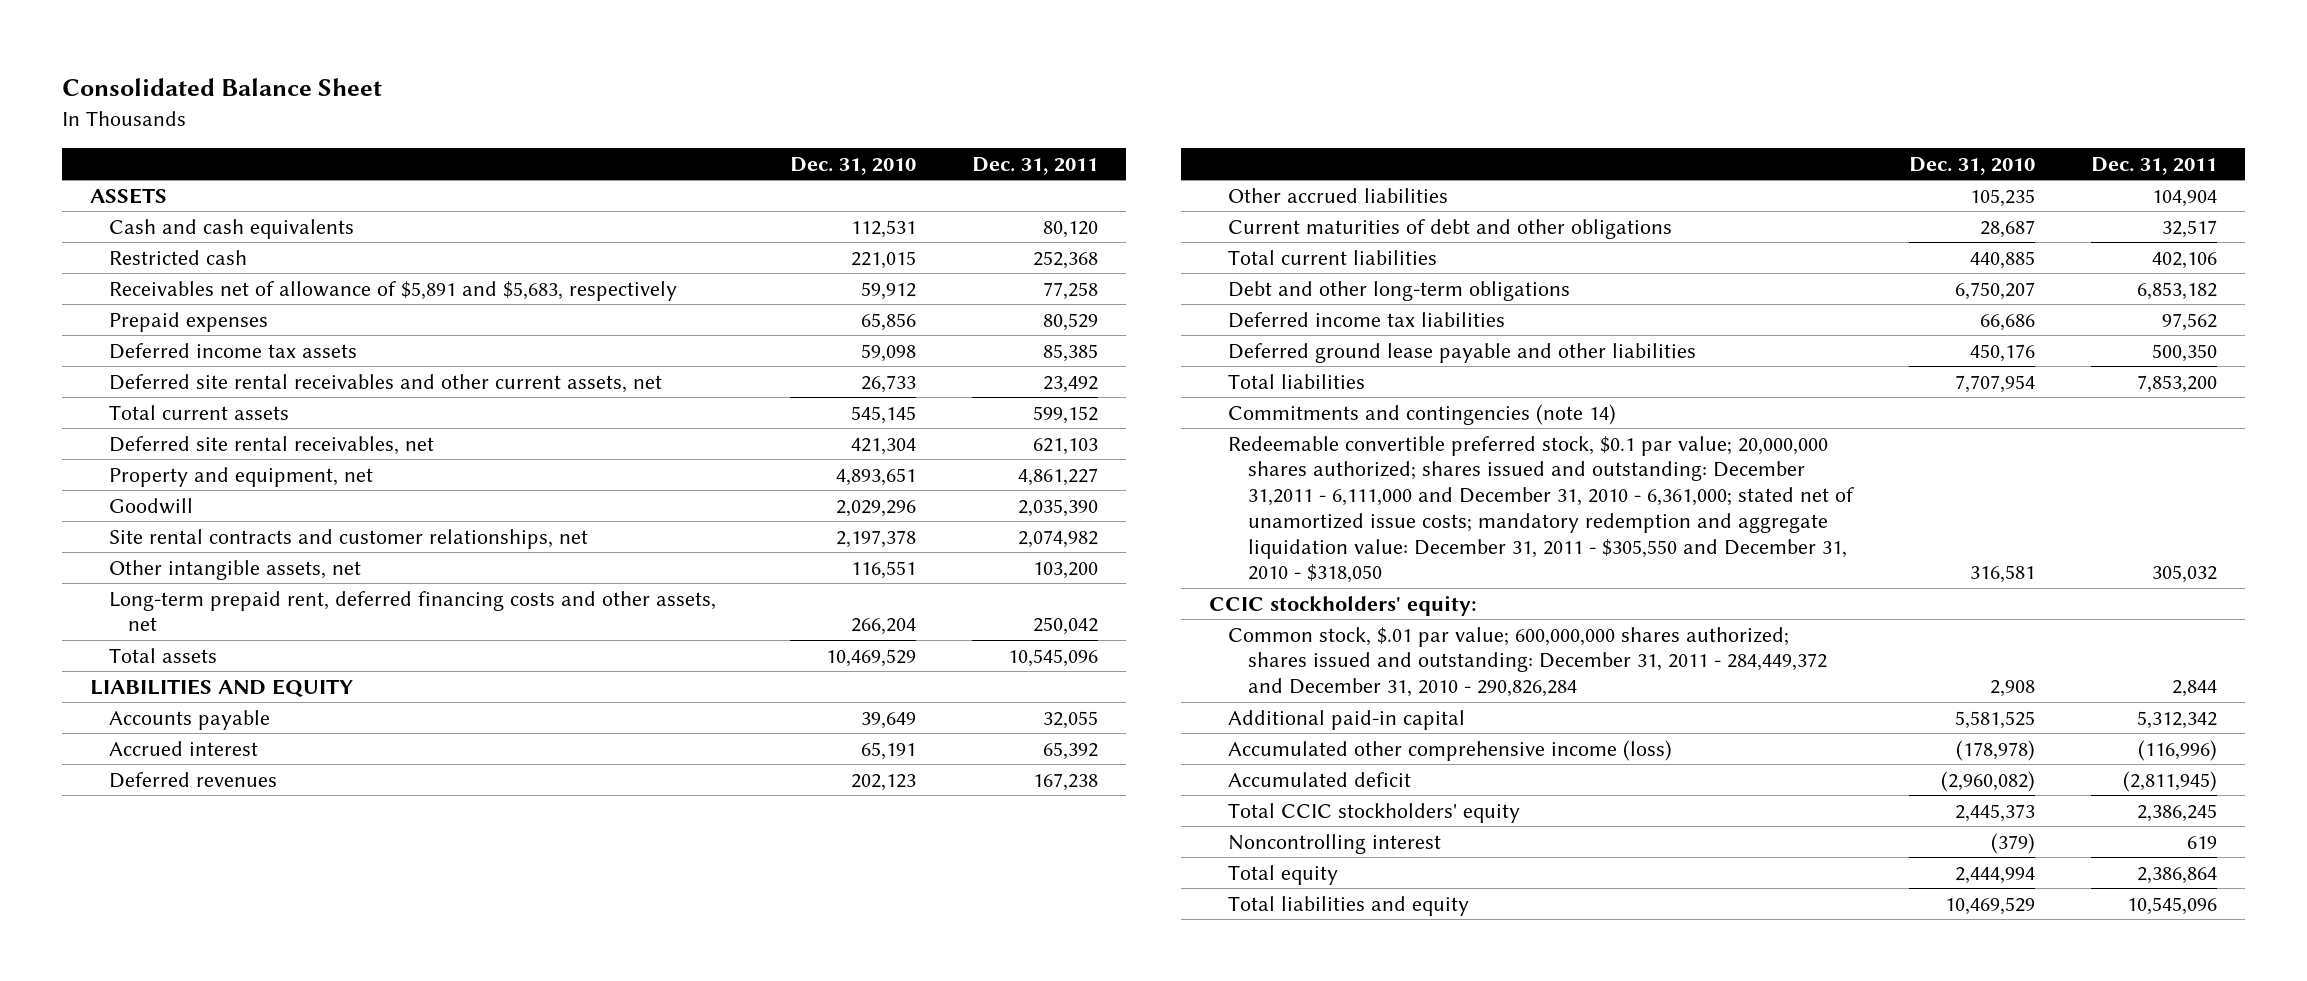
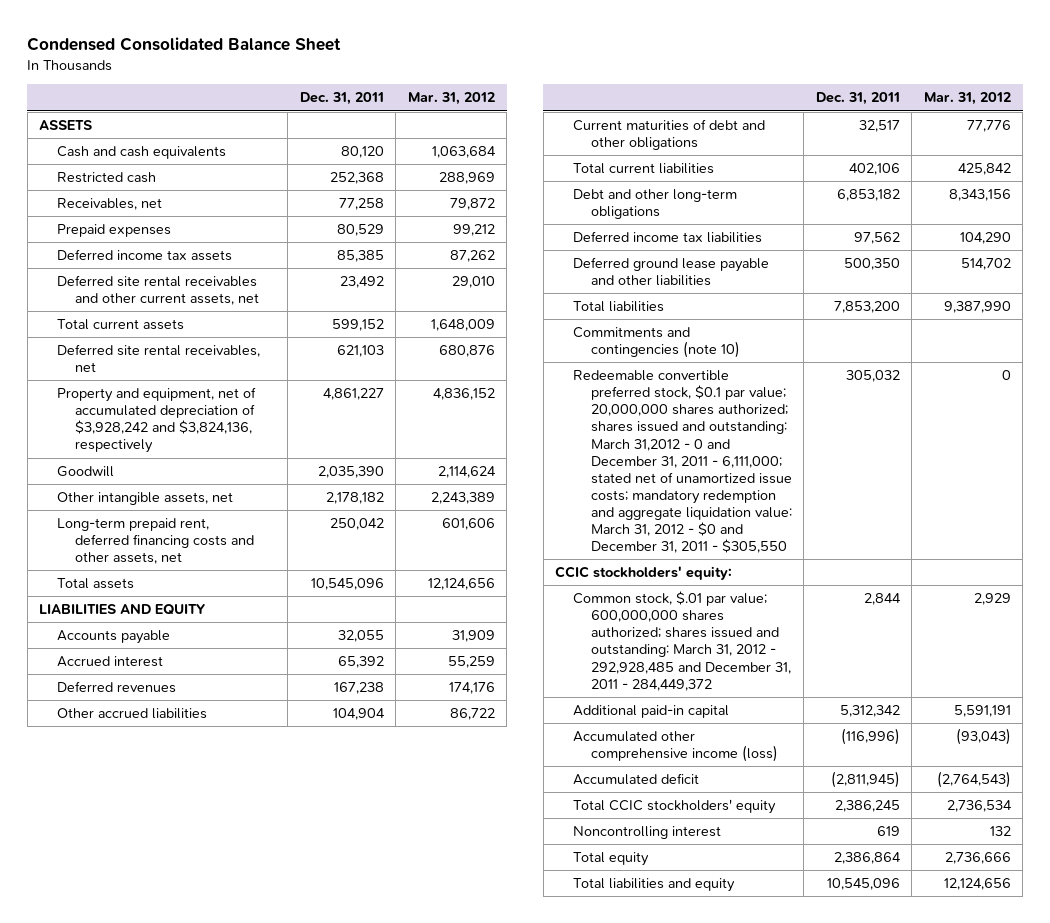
[62,78,383,97] Consolidated Balance Sheet -> [27,36,342,51] Condensed Consolidated Balance Sheet
[789,156,916,175] Dec. 31, 2010 -> none
none -> [407,92,495,106] Mar. 31, 2012
[109,280,678,301] Receivables net of allowance of $5,891 and $5,683, respectively -> [56,198,162,211] Receivables, net
[109,466,374,487] Property and equipment, net -> [56,387,256,454] Property and equipment, net of accumulated depreciation of $3,928,242 and $3,824,136, respectively
[109,528,589,549] Site rental contracts and customer relationships, net -> none
[1032,561,1098,579] 103,200 -> [325,492,384,505] 2,178,182
[1228,403,1617,425] Commitments and contingencies (note 14) -> [572,327,740,359] Commitments and contingencies (note 10)
[1228,435,1854,584] Redeemable convertible preferred stock, $0.1 par value; 20,000,000 shares authorized; shares issued and outstanding: December 31,2011 - 6,111,000 and December 31, 2010 - 6,361,000; stated net of unamortized issue costs; mandatory redemption and aggregate liquidation value: December 31, 2011 - $305,550 and December 31, 2010 - $318,050 -> [572,370,792,554] Redeemable convertible preferred stock, $0.1 par value; 20,000,000 shares authorized; shares issued and outstanding: March 31,2012 - 0 and December 31, 2011 - 6,111,000; stated net of unamortized issue costs; mandatory redemption and aggregate liquidation value: March 31, 2012 - $0 and December 31, 2011 - $305,550
[1228,626,1827,698] Common stock, $.01 par value; 600,000,000 shares authorized; shares issued and outstanding: December 31, 2011 - 284,449,372 and December 31, 2010 - 290,826,284 -> [572,591,791,691] Common stock, $.01 par value; 600,000,000 shares authorized; shares issued and outstanding: March 31, 2012 - 292,928,485 and December 31, 2011 - 284,449,372

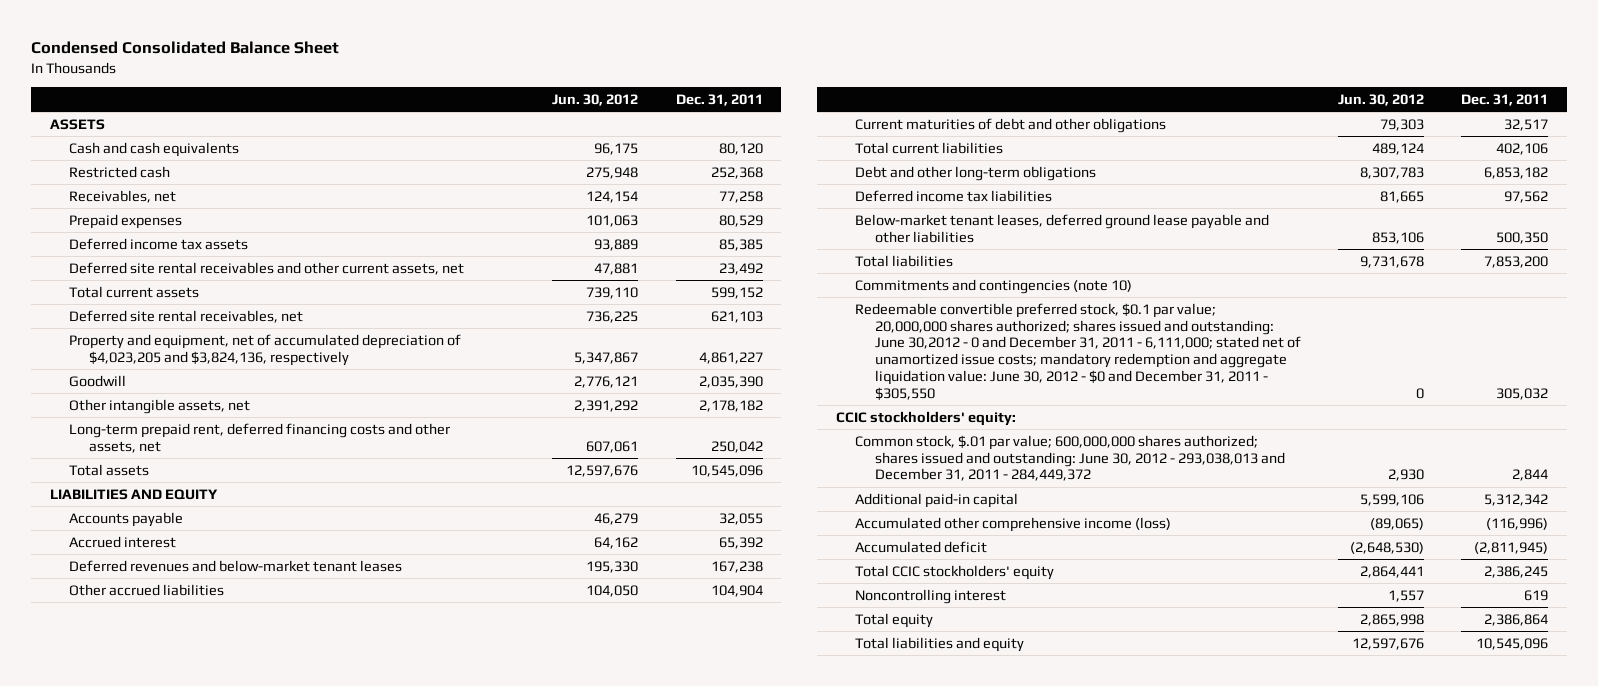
[407,92,495,106] Mar. 31, 2012 -> none
none -> [552,93,639,106] Jun. 30, 2012
[56,387,256,454] Property and equipment, net of accumulated depreciation of $3,928,242 and $3,824,136, respectively -> [69,333,462,366] Property and equipment, net of accumulated depreciation of $4,023,205 and $3,824,136, respectively
[56,681,176,694] Deferred revenues -> [69,559,403,572] Deferred revenues and below-market tenant leases
[572,257,769,287] Deferred ground lease payable and other liabilities -> [855,213,1270,243] Below-market tenant leases, deferred ground lease payable and other liabilities
[572,370,792,554] Redeemable convertible preferred stock, $0.1 par value; 20,000,000 shares authorized; shares issued and outstanding: March 31,2012 - 0 and December 31, 2011 - 6,111,000; stated net of unamortized issue costs; mandatory redemption and aggregate liquidation value: March 31, 2012 - $0 and December 31, 2011 - $305,550 -> [855,302,1302,401] Redeemable convertible preferred stock, $0.1 par value; 20,000,000 shares authorized; shares issued and outstanding: June 30,2012 - 0 and December 31, 2011 - 6,111,000; stated net of unamortized issue costs; mandatory redemption and aggregate liquidation value: June 30, 2012 - $0 and December 31, 2011 - $305,550
[572,591,791,691] Common stock, $.01 par value; 600,000,000 shares authorized; shares issued and outstanding: March 31, 2012 - 292,928,485 and December 31, 2011 - 284,449,372 -> [855,434,1286,482] Common stock, $.01 par value; 600,000,000 shares authorized; shares issued and outstanding: June 30, 2012 - 293,038,013 and December 31, 2011 - 284,449,372

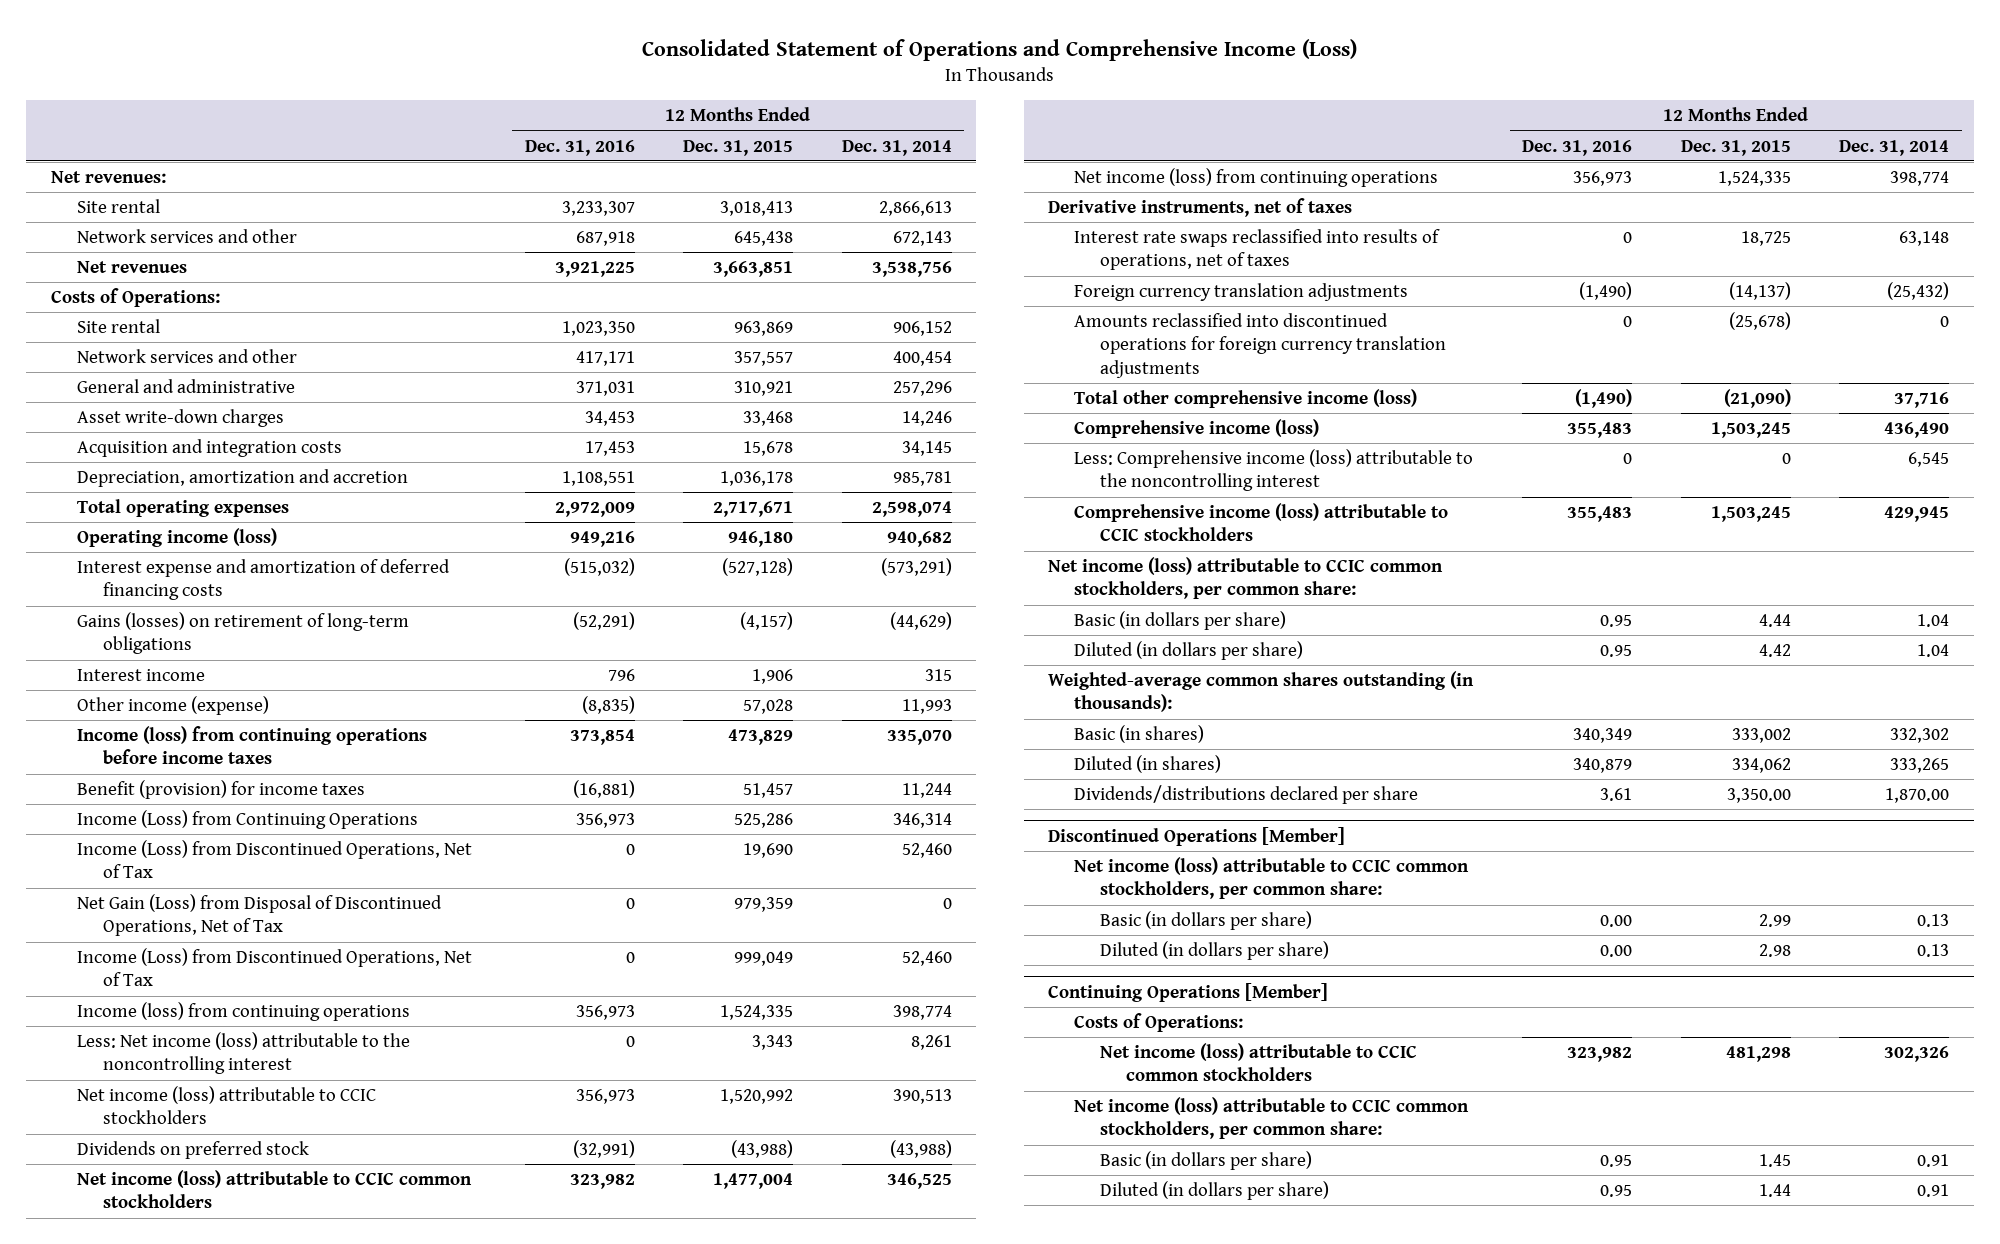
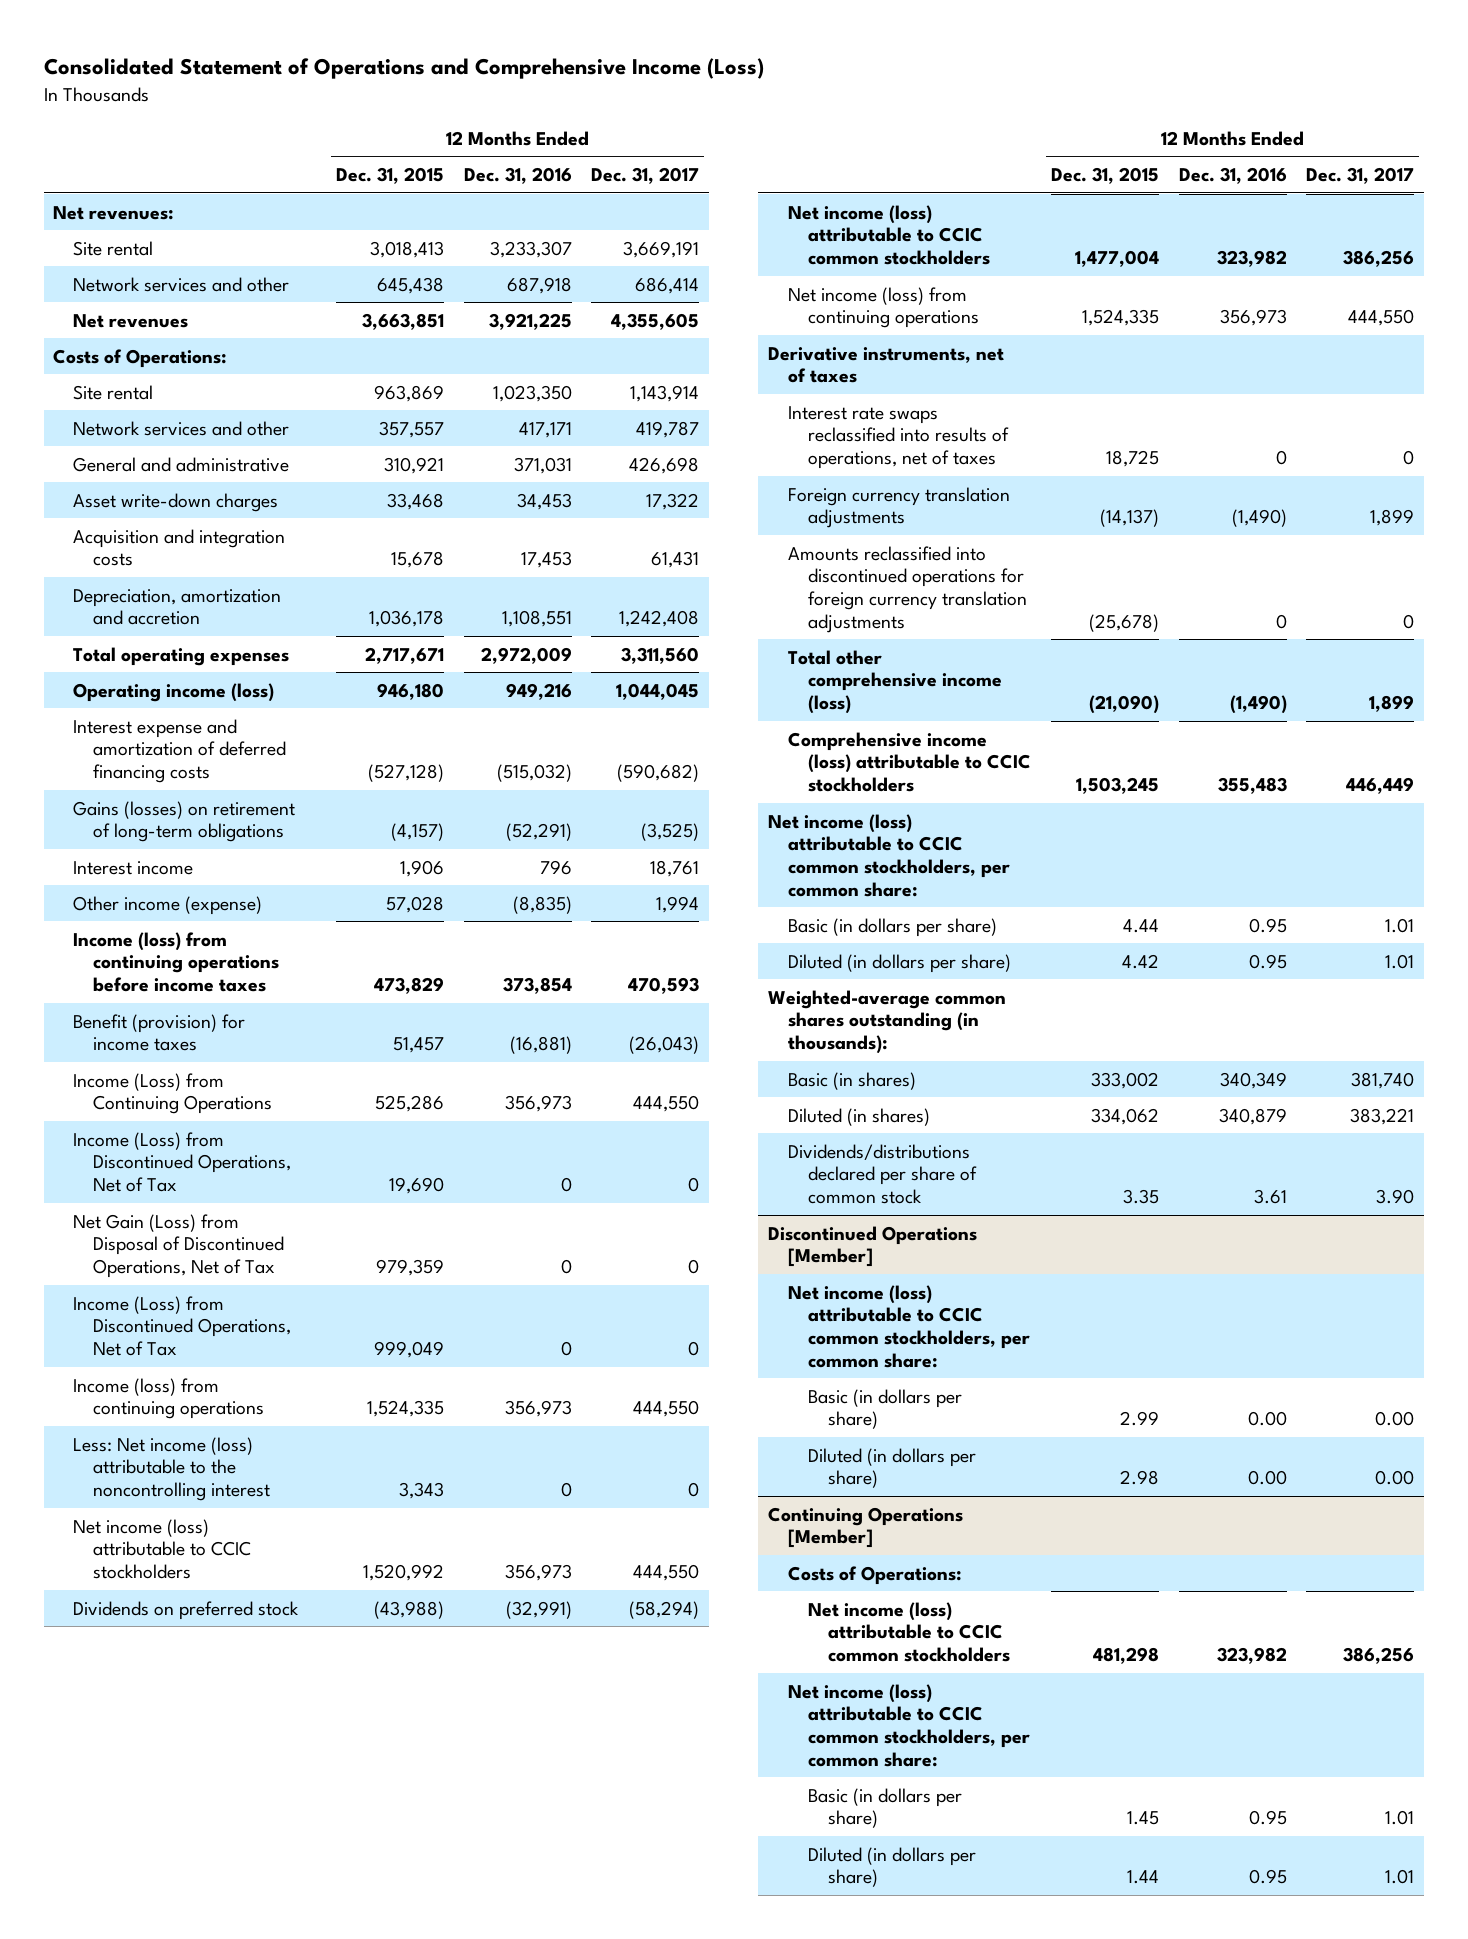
[842,139,953,156] Dec. 31, 2014 -> none
none -> [591,167,700,185] Dec. 31, 2017
[1074,418,1320,438] Comprehensive income (loss) -> none
[1074,448,1474,492] Less: Comprehensive income (loss) attributable to the noncontrolling interest -> none
[1074,784,1419,804] Dividends/distributions declared per share -> [788,1143,977,1204] Dividends/distributions declared per share of common stock
[1726,787,1791,803] 3,350.00 -> [1122,1188,1159,1204] 3.35

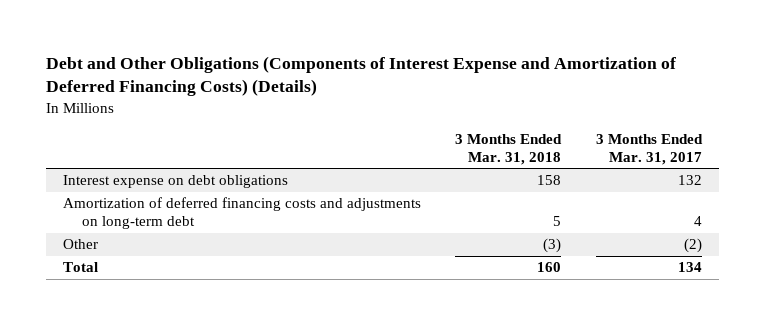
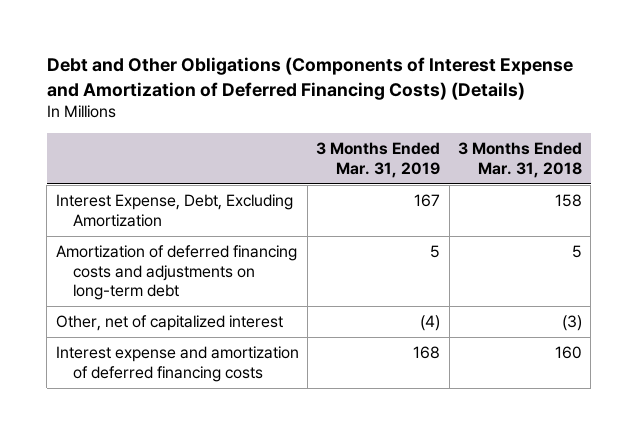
[595,133,703,165] 3 Months Ended Mar. 31, 2017 -> none
none -> [316,142,441,178] 3 Months Ended Mar. 31, 2019
[62,175,288,189] Interest expense on debt obligations -> [55,194,293,227] Interest Expense, Debt, Excluding Amortization
[62,262,98,273] Total -> none
[62,239,98,250] Other -> [55,315,283,332] Other, net of capitalized interest
none -> [55,346,299,382] Interest expense and amortization of deferred financing costs

